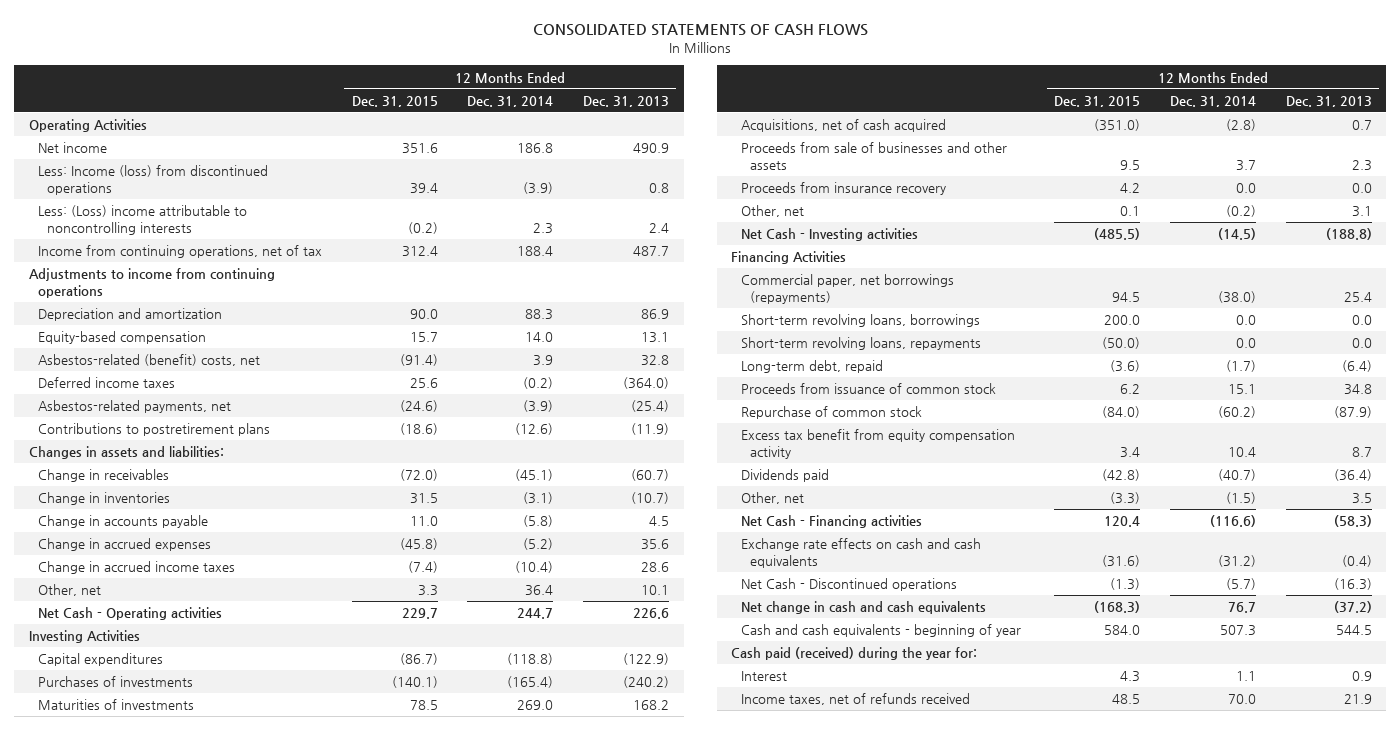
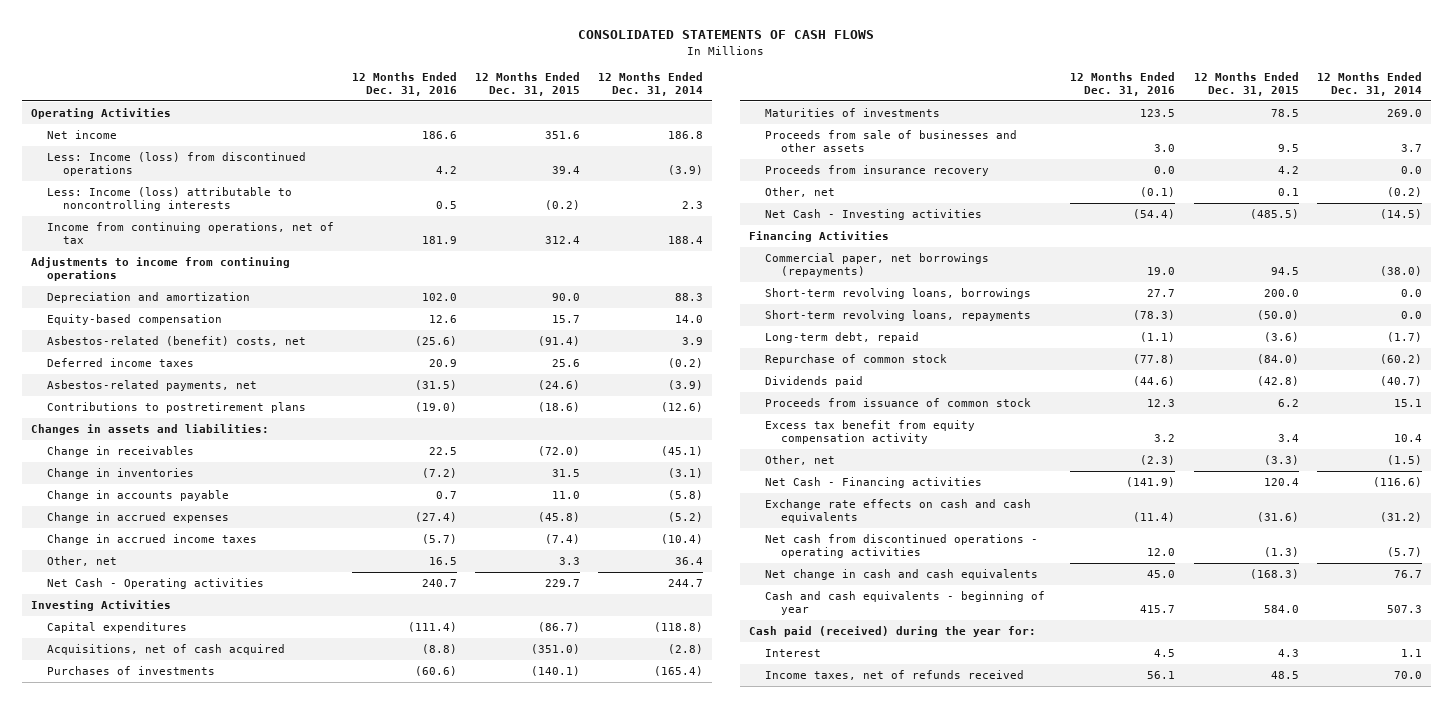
[583,95,670,107] Dec. 31, 2013 -> none
none -> [352,71,458,97] 12 Months Ended Dec. 31, 2016
[38,205,248,235] Less: (Loss) income attributable to noncontrolling interests -> [46,186,292,212] Less: Income (loss) attributable to noncontrolling interests
[740,119,946,133] Acquisitions, net of cash acquired -> [46,643,285,655] Acquisitions, net of cash acquired
[740,383,996,395] Proceeds from issuance of common stock -> [765,397,1032,407] Proceeds from issuance of common stock
[740,429,1015,459] Excess tax benefit from equity compensation activity -> [765,419,976,445] Excess tax benefit from equity compensation activity
[740,578,957,592] Net Cash - Discontinued operations -> [765,533,1039,559] Net cash from discontinued operations - operating activities

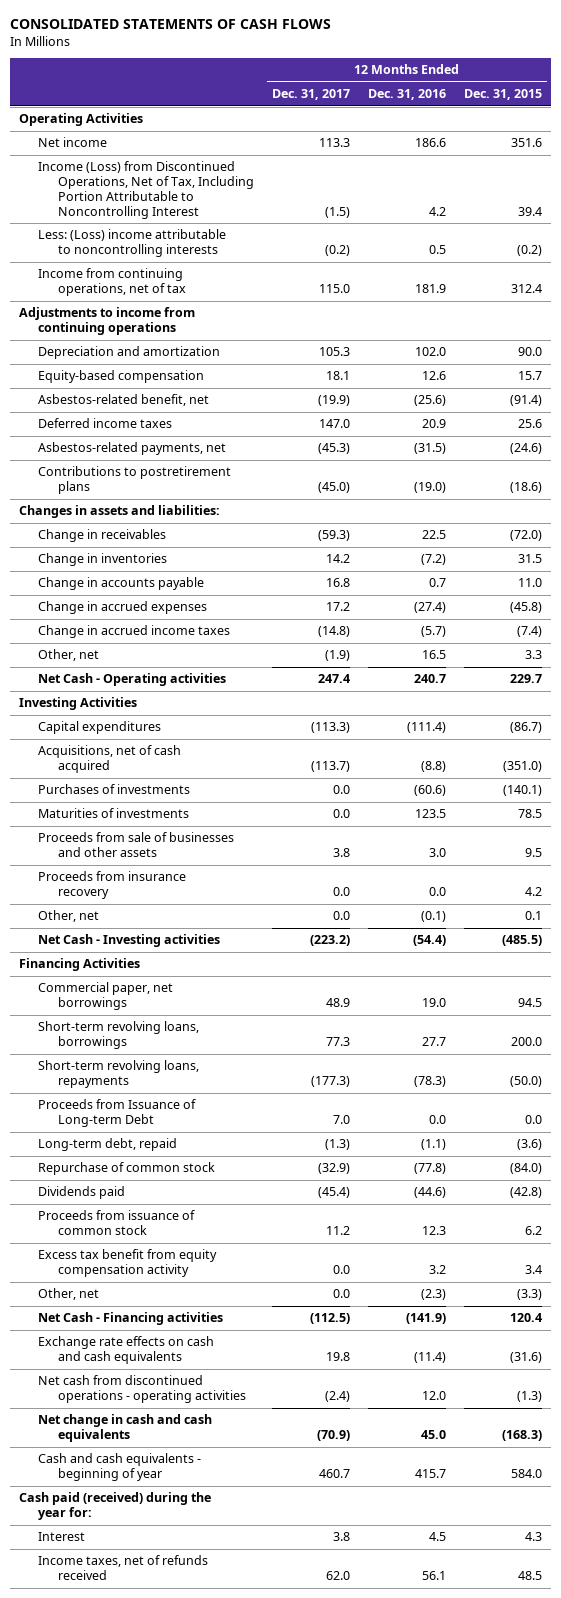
[598,71,704,97] 12 Months Ended Dec. 31, 2014 -> none
none -> [271,89,350,101] Dec. 31, 2017
[46,151,306,177] Less: Income (loss) from discontinued operations -> [38,161,254,219] Income (Loss) from Discontinued Operations, Net of Tax, Including Portion Attributable to Noncontrolling Interest
[46,186,292,212] Less: Income (loss) attributable to noncontrolling interests -> [38,229,227,258] Less: (Loss) income attributable to noncontrolling interests
[46,335,306,346] Asbestos-related (benefit) costs, net -> [38,394,210,407] Asbestos-related benefit, net
[765,252,990,278] Commercial paper, net borrowings (repayments) -> [38,982,174,1011] Commercial paper, net borrowings
none -> [38,1099,197,1128] Proceeds from Issuance of Long-term Debt

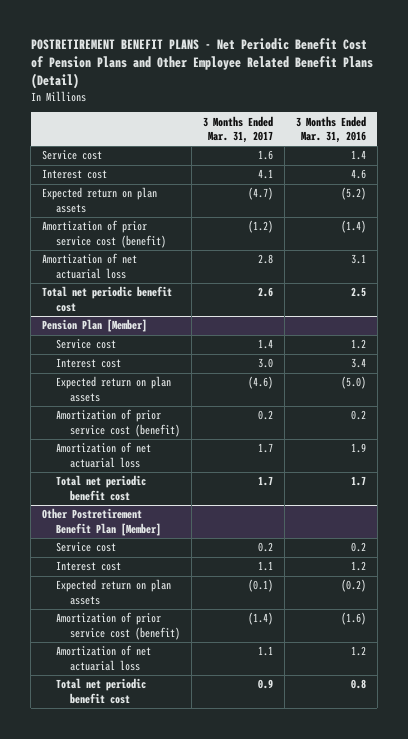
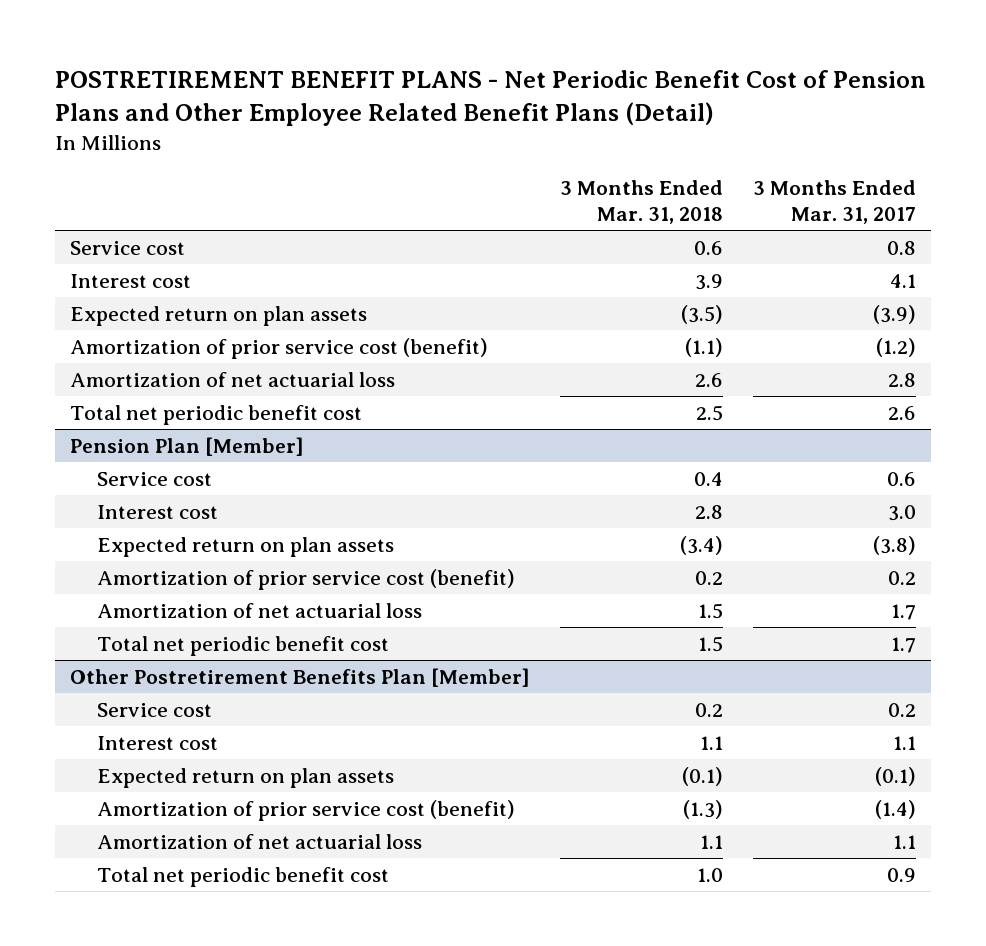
[295,115,366,144] 3 Months Ended Mar. 31, 2016 -> none
none -> [560,179,724,225] 3 Months Ended Mar. 31, 2018
[258,150,274,161] 1.6 -> [886,240,916,255] 0.8
[248,187,274,201] (4.7) -> [872,304,916,324] (3.9)
[258,339,274,350] 1.4 -> [886,471,916,486] 0.6
[248,376,274,390] (4.6) -> [872,535,916,555] (3.8)
[41,508,162,536] Other Postretirement Benefit Plan [Member] -> [70,667,531,687] Other Postretirement Benefits Plan [Member]

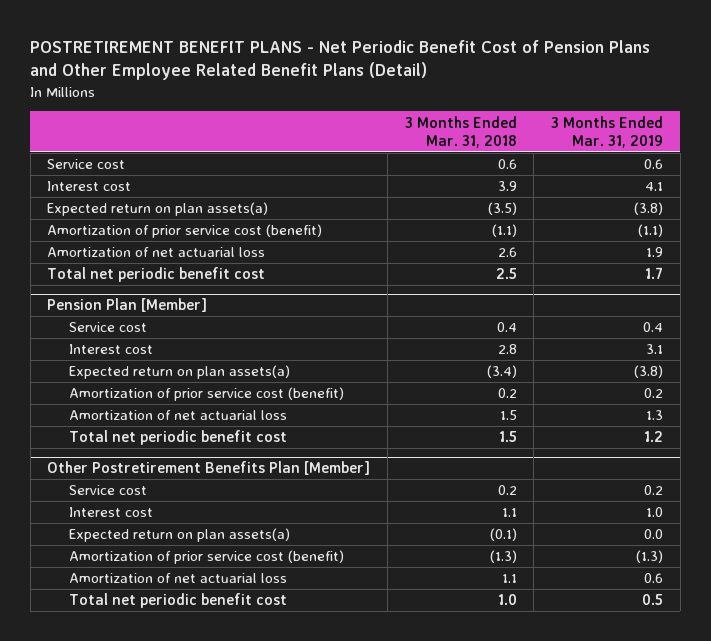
[752,179,916,225] 3 Months Ended Mar. 31, 2017 -> none
none -> [551,115,664,148] 3 Months Ended Mar. 31, 2019
[70,305,368,326] Expected return on plan assets -> [47,202,269,217] Expected return on plan assets(a)
[96,536,394,557] Expected return on plan assets -> [68,365,290,380] Expected return on plan assets(a)
[96,767,394,788] Expected return on plan assets -> [68,528,290,543] Expected return on plan assets(a)

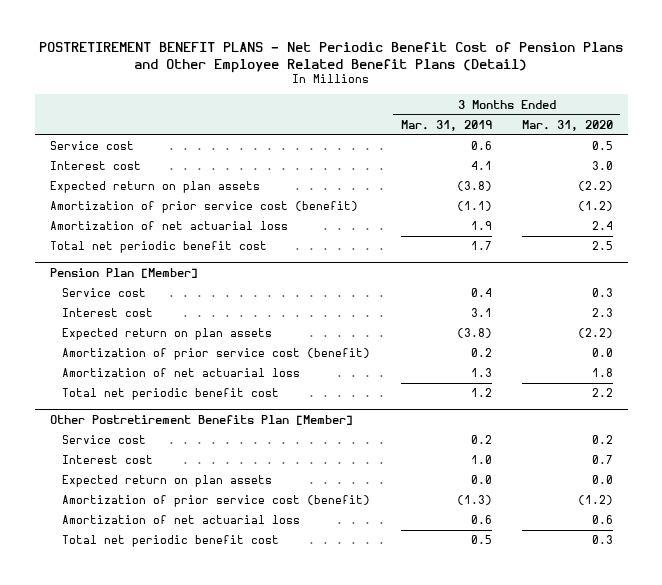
[404,115,517,148] 3 Months Ended Mar. 31, 2018 -> none
none -> [521,119,613,131] Mar. 31, 2020
[47,202,269,217] Expected return on plan assets(a) -> [49,181,260,194] Expected return on plan assets
[68,365,290,380] Expected return on plan assets(a) -> [62,328,273,341] Expected return on plan assets
[68,528,290,543] Expected return on plan assets(a) -> [62,475,273,488] Expected return on plan assets

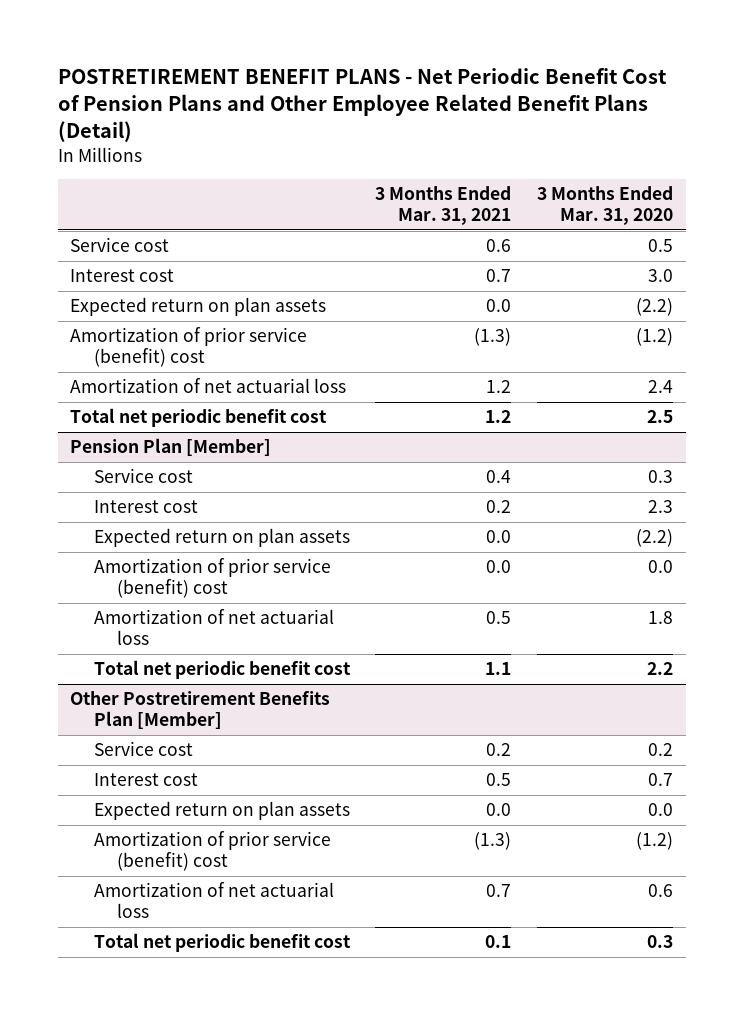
[400,119,492,131] Mar. 31, 2019 -> none
none -> [375,186,512,226] 3 Months Ended Mar. 31, 2021
[49,201,358,214] Amortization of prior service cost (benefit) -> [70,327,308,368] Amortization of prior service (benefit) cost
[62,348,371,361] Amortization of prior service cost (benefit) -> [93,558,331,599] Amortization of prior service (benefit) cost
[62,495,371,508] Amortization of prior service cost (benefit) -> [93,831,331,872] Amortization of prior service (benefit) cost

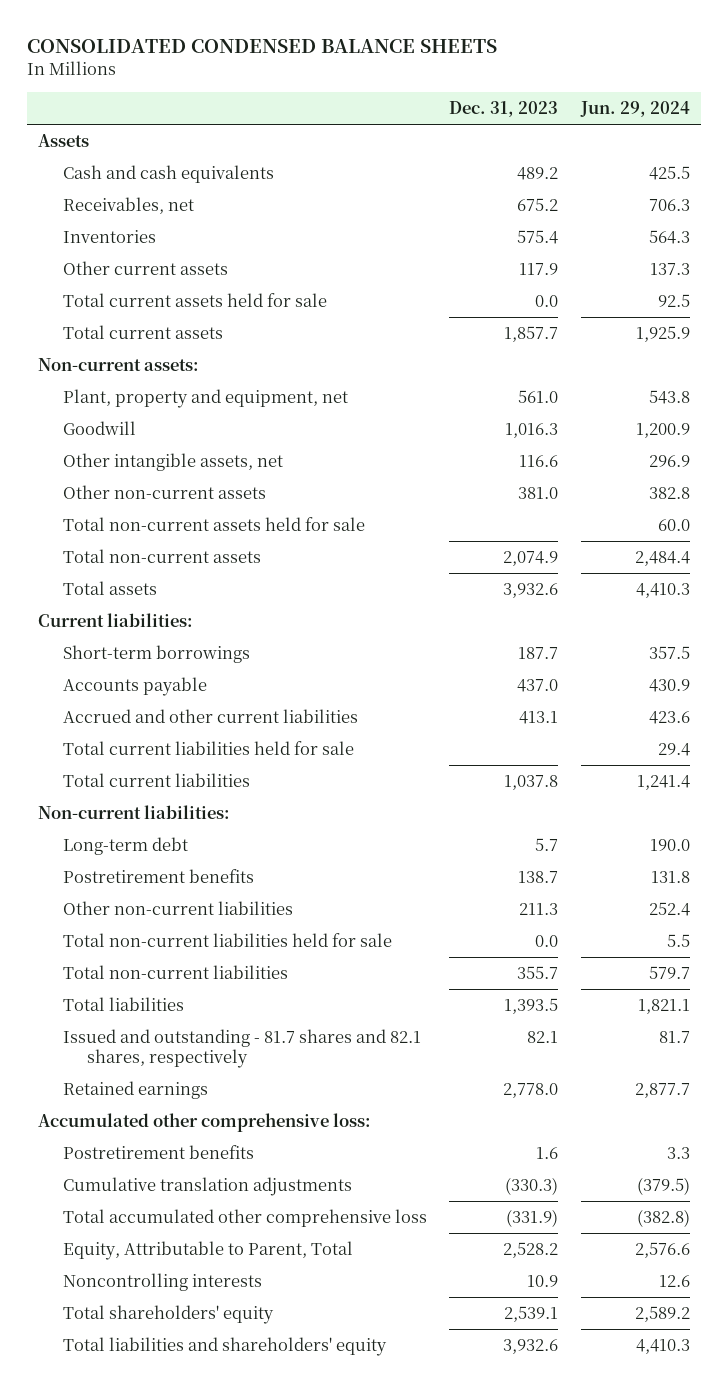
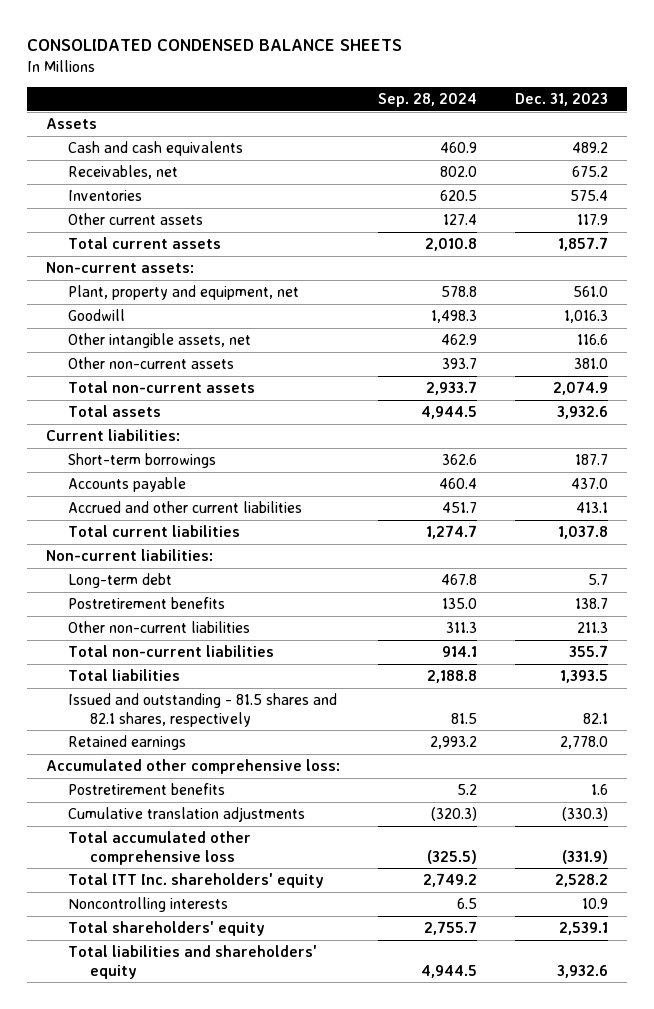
[579,101,690,118] Jun. 29, 2024 -> none
none -> [378,93,478,108] Sep. 28, 2024
[62,293,327,308] Total current assets held for sale -> none
[62,517,365,532] Total non-current assets held for sale -> none
[62,741,354,756] Total current liabilities held for sale -> none
[62,933,392,948] Total non-current liabilities held for sale -> none
[62,1029,421,1069] Issued and outstanding - 81.7 shares and 82.1 shares, respectively -> [68,692,338,727] Issued and outstanding - 81.5 shares and 82.1 shares, respectively
[62,1241,353,1261] Equity, Attributable to Parent, Total -> [68,872,325,888] Total ITT Inc. shareholders' equity

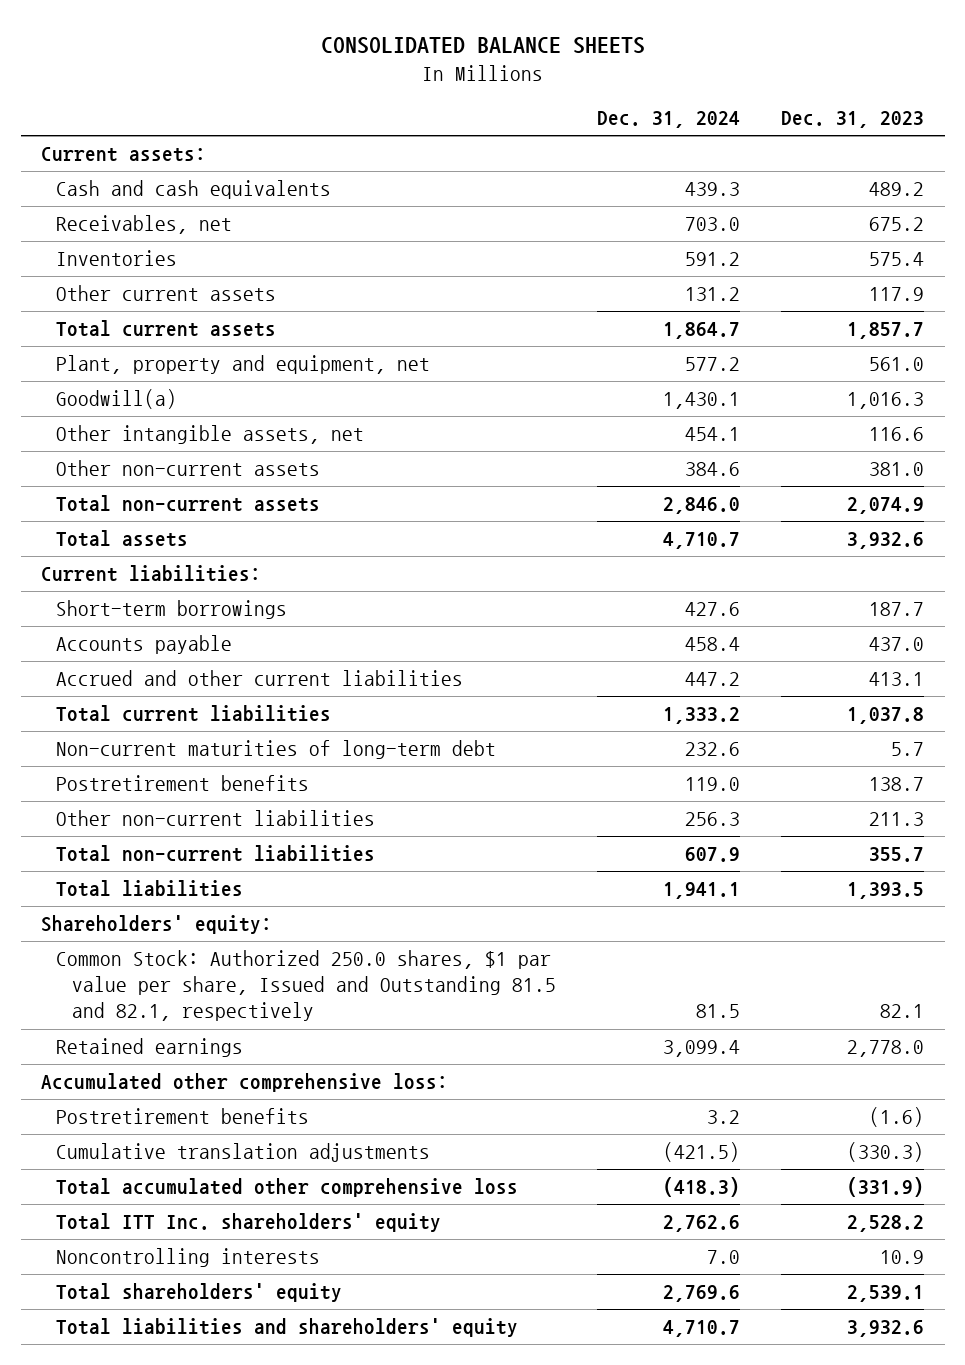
[27,39,403,52] CONSOLIDATED CONDENSED BALANCE SHEETS -> [320,37,645,55] CONSOLIDATED BALANCE SHEETS
[378,93,478,108] Sep. 28, 2024 -> none
none -> [596,111,740,129] Dec. 31, 2024
[46,117,98,129] Assets -> [41,147,207,163] Current assets:
[46,261,195,273] Non-current assets: -> none
[68,308,126,321] Goodwill -> [56,389,178,410] Goodwill(a)
[46,548,214,561] Non-current liabilities: -> none
[68,572,173,588] Long-term debt -> none
none -> [56,740,497,760] Non-current maturities of long-term debt
none -> [41,915,273,935] Shareholders' equity:
[68,692,338,727] Issued and outstanding - 81.5 shares and 82.1 shares, respectively -> [56,950,556,1022] Common Stock: Authorized 250.0 shares, $1 par value per share, Issued and Outstanding 81.5 and 82.1, respectively
[590,783,608,795] 1.6 -> [869,1107,925,1128] (1.6)

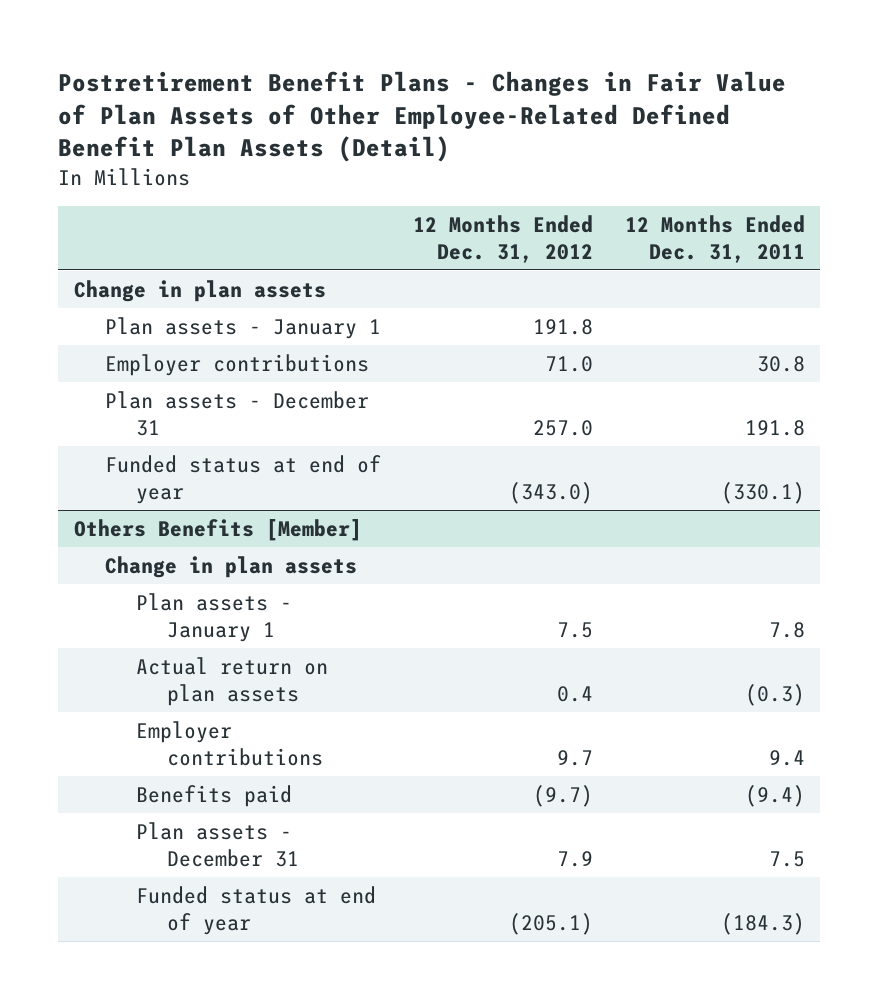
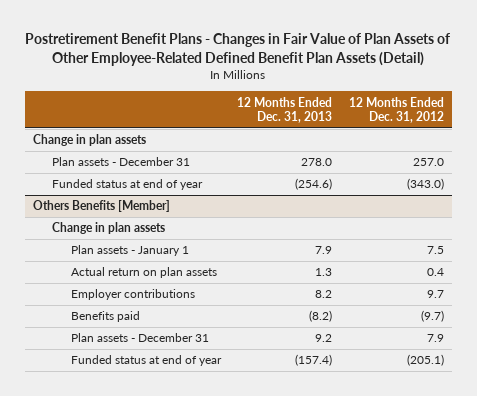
[624,214,805,263] 12 Months Ended Dec. 31, 2011 -> none
none -> [237,96,333,124] 12 Months Ended Dec. 31, 2013
[104,316,381,339] Plan assets - January 1 -> none
[104,353,369,376] Employer contributions -> none

